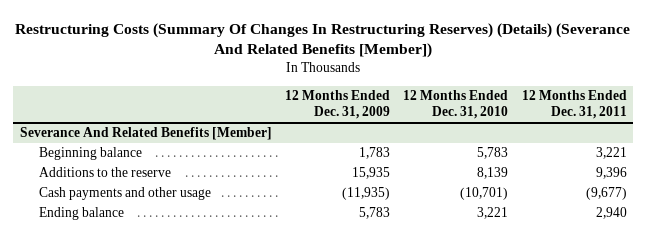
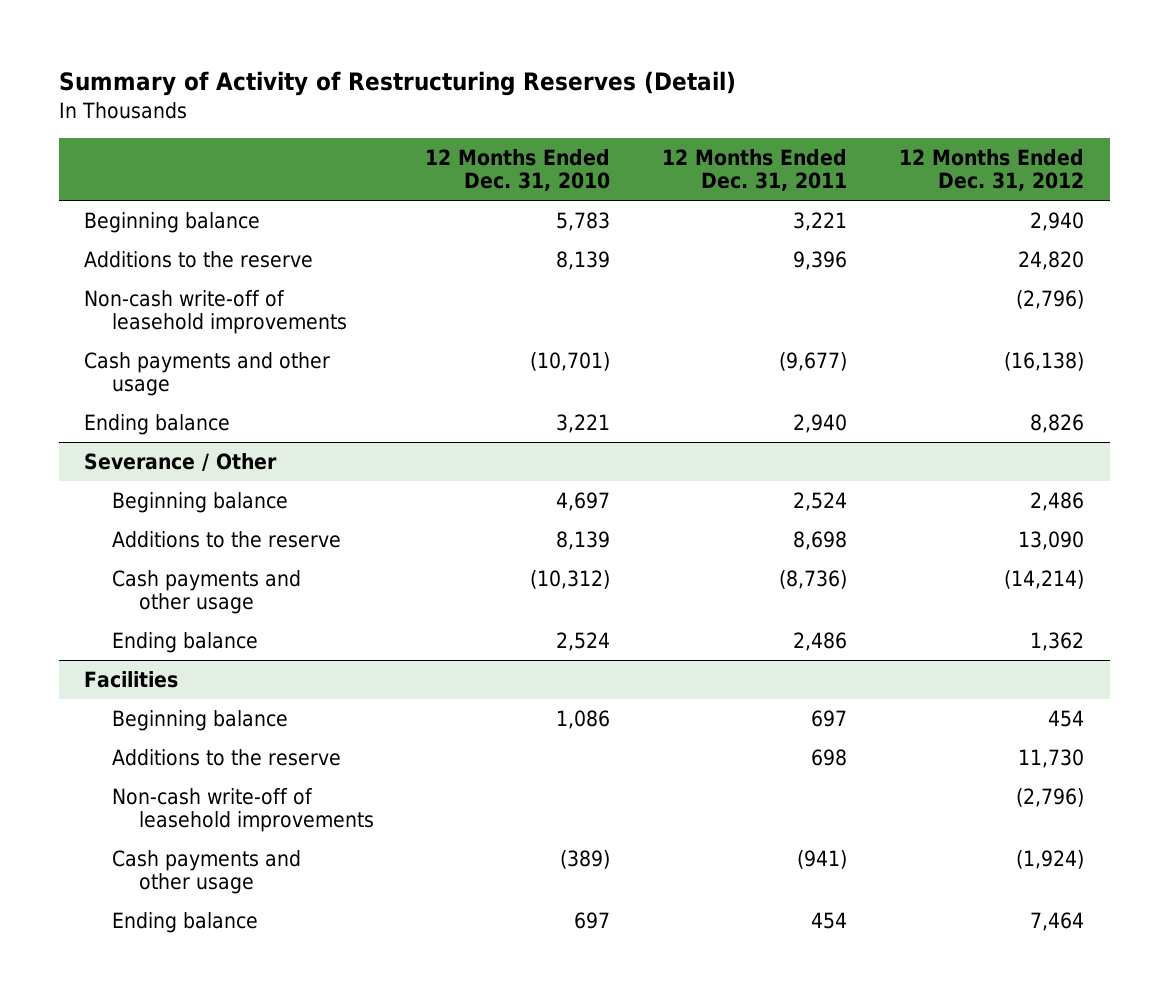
[15,22,631,59] Restructuring Costs (Summary Of Changes In Restructuring Reserves) (Details) (Severance And Related Benefits [Member]) -> [58,71,736,97] Summary of Activity of Restructuring Reserves (Detail)
[285,90,391,120] 12 Months Ended Dec. 31, 2009 -> none
none -> [898,148,1084,192] 12 Months Ended Dec. 31, 2012
[19,127,272,141] Severance And Related Benefits [Member] -> none
none -> [84,289,347,335] Non-cash write-off of leasehold improvements
none -> [84,452,278,471] Severance / Other
none -> [111,491,288,513] Beginning balance
none -> [111,530,341,548] Additions to the reserve
none -> [111,569,301,615] Cash payments and other usage
none -> [111,631,258,653] Ending balance
none -> [84,670,179,688] Facilities
none -> [111,709,288,731] Beginning balance
none -> [111,748,341,766] Additions to the reserve
none -> [111,787,374,833] Non-cash write-off of leasehold improvements
none -> [111,849,301,895] Cash payments and other usage
none -> [111,911,258,933] Ending balance

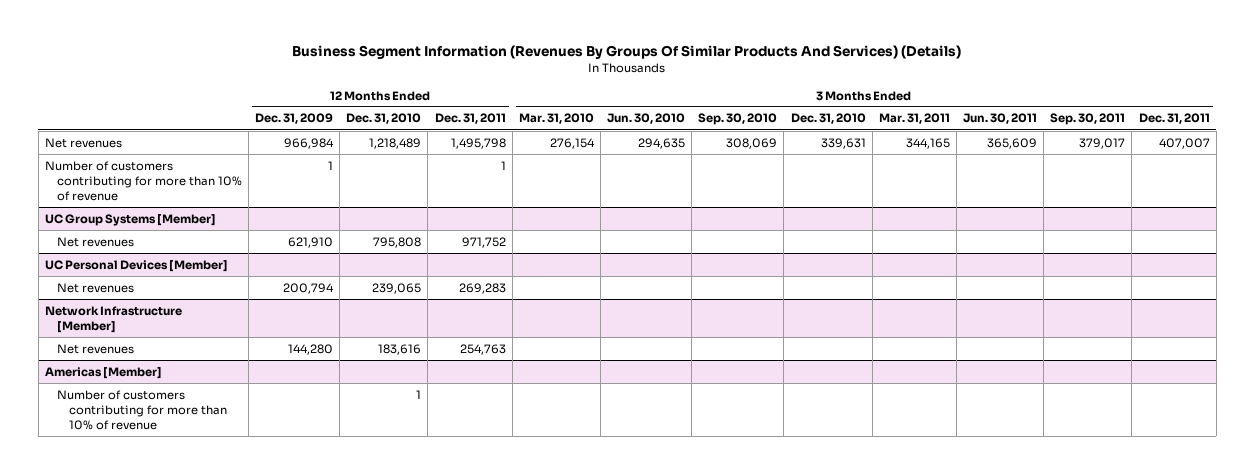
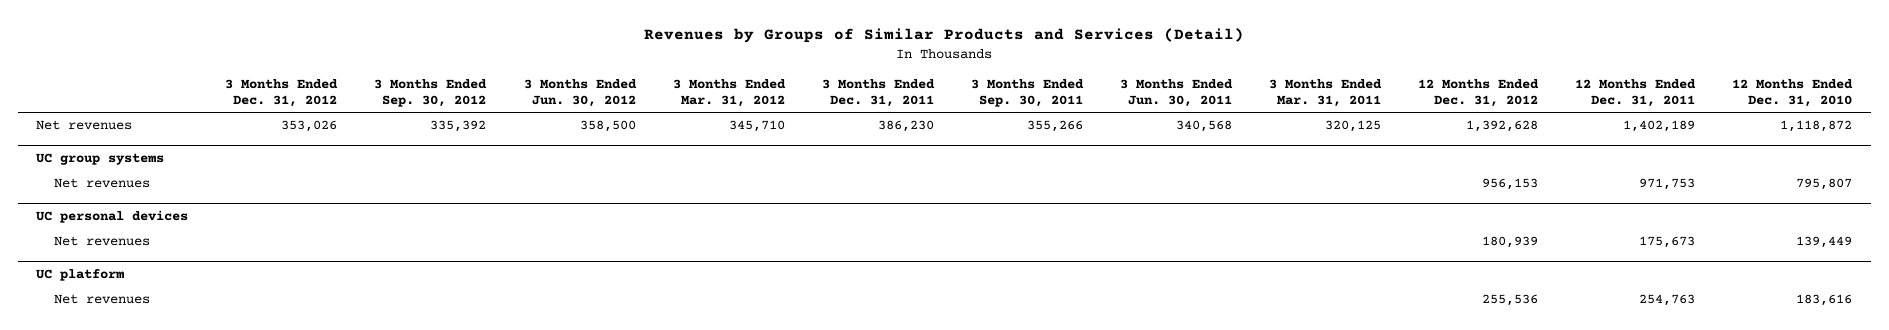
[292,45,962,60] Business Segment Information (Revenues By Groups Of Similar Products And Services) (Details) -> [644,28,1245,44] Revenues by Groups of Similar Products and Services (Detail)
[255,113,334,125] Dec. 31, 2009 -> none
[518,113,594,125] Mar. 31, 2010 -> none
[607,113,686,125] Jun. 30, 2010 -> none
[698,113,778,126] Sep. 30, 2010 -> none
[790,113,866,125] Dec. 31, 2010 -> none
none -> [225,79,339,108] 3 Months Ended Dec. 31, 2012
none -> [374,79,488,108] 3 Months Ended Sep. 30, 2012
none -> [523,79,637,108] 3 Months Ended Jun. 30, 2012
none -> [672,79,786,108] 3 Months Ended Mar. 31, 2012
none -> [1418,79,1540,108] 12 Months Ended Dec. 31, 2012
[44,160,242,201] Number of customers contributing for more than 10% of revenue -> none
[44,305,182,333] Network Infrastructure [Member] -> none
[369,137,422,149] 1,218,489 -> [1780,120,1853,133] 1,118,872
[450,137,506,149] 1,495,798 -> [1623,120,1696,133] 1,402,189
[905,137,950,149] 344,165 -> [1325,120,1382,133] 320,125
[987,137,1038,149] 365,609 -> [1175,120,1232,133] 340,568
[1079,137,1126,149] 379,017 -> [1026,120,1083,133] 355,266
[1158,137,1210,149] 407,007 -> [877,120,934,133] 386,230
[44,213,216,226] UC Group Systems [Member] -> [36,153,165,166] UC group systems
[373,236,422,248] 795,808 -> [1796,178,1853,191] 795,807
[461,236,506,248] 971,752 -> [1639,178,1696,191] 971,753
[44,259,228,272] UC Personal Devices [Member] -> [36,210,189,224] UC personal devices
[372,282,422,294] 239,065 -> [1796,236,1853,249] 139,449
[458,282,506,294] 269,283 -> [1639,236,1696,249] 175,673
none -> [36,269,125,282] UC platform
[44,366,162,379] Americas [Member] -> none
[56,389,228,430] Number of customers contributing for more than 10% of revenue -> none

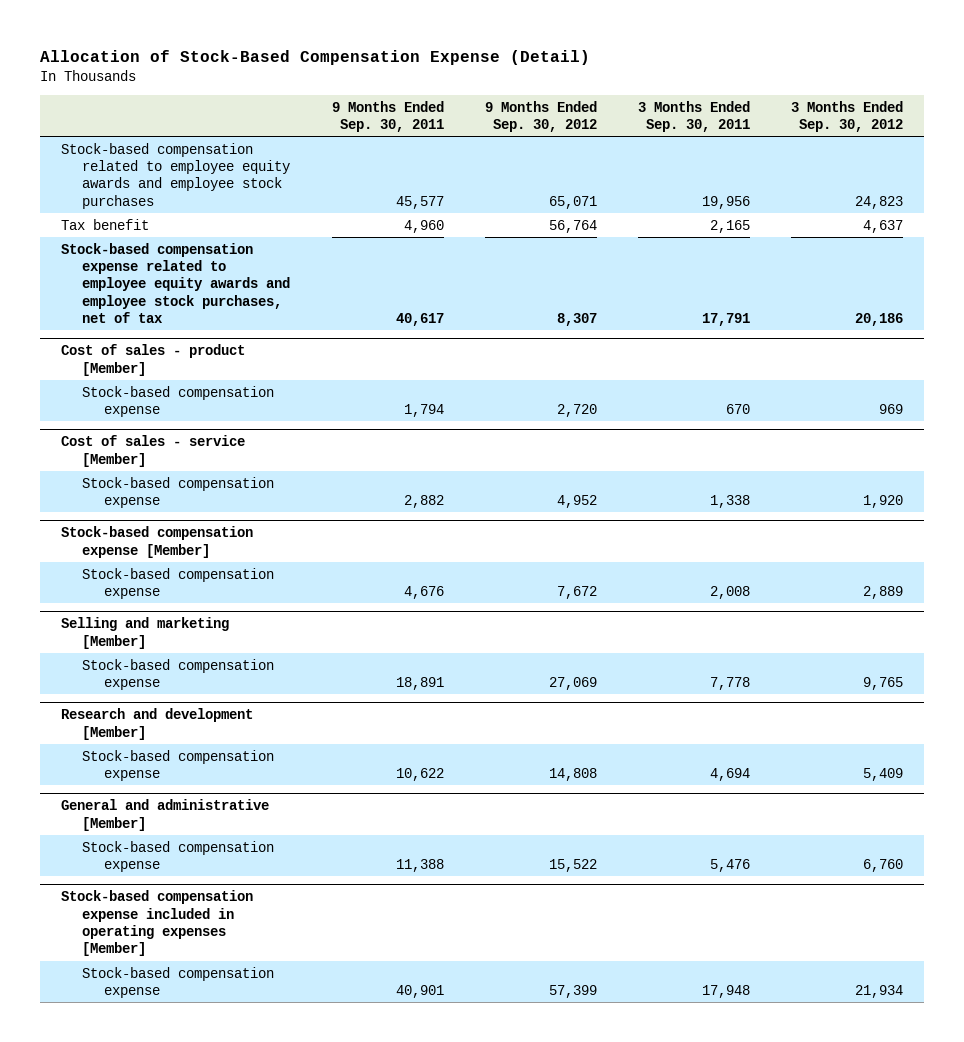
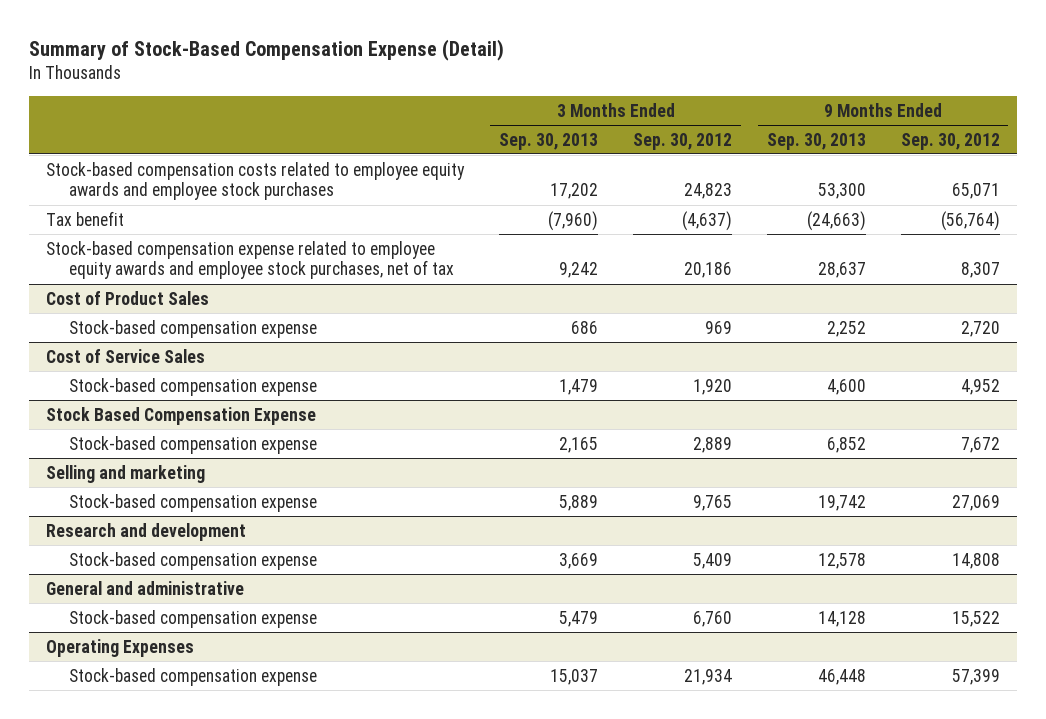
[40,50,591,66] Allocation of Stock-Based Compensation Expense (Detail) -> [28,38,504,61] Summary of Stock-Based Compensation Expense (Detail)
[331,100,444,132] 9 Months Ended Sep. 30, 2011 -> none
[638,100,751,132] 3 Months Ended Sep. 30, 2011 -> none
none -> [499,132,599,150] Sep. 30, 2013
none -> [766,132,866,150] Sep. 30, 2013
[60,142,291,209] Stock-based compensation related to employee equity awards and employee stock purchases -> [46,161,466,201] Stock-based compensation costs related to employee equity awards and employee stock purchases
[548,219,597,233] 56,764 -> [940,210,1000,231] (56,764)
[863,219,904,233] 4,637 -> [682,210,733,231] (4,637)
[60,344,245,376] Cost of sales - product [Member] -> [46,290,210,305] Cost of Product Sales
[60,435,245,467] Cost of sales - service [Member] -> [46,348,206,363] Cost of Service Sales
[60,526,253,558] Stock-based compensation expense [Member] -> [46,406,317,425] Stock Based Compensation Expense
[60,617,229,649] Selling and marketing [Member] -> [46,464,206,483] Selling and marketing
[60,708,253,740] Research and development [Member] -> [46,522,247,541] Research and development
[60,799,269,831] General and administrative [Member] -> [46,580,245,595] General and administrative
[60,890,253,957] Stock-based compensation expense included in operating expenses [Member] -> none
none -> [46,638,195,657] Operating Expenses

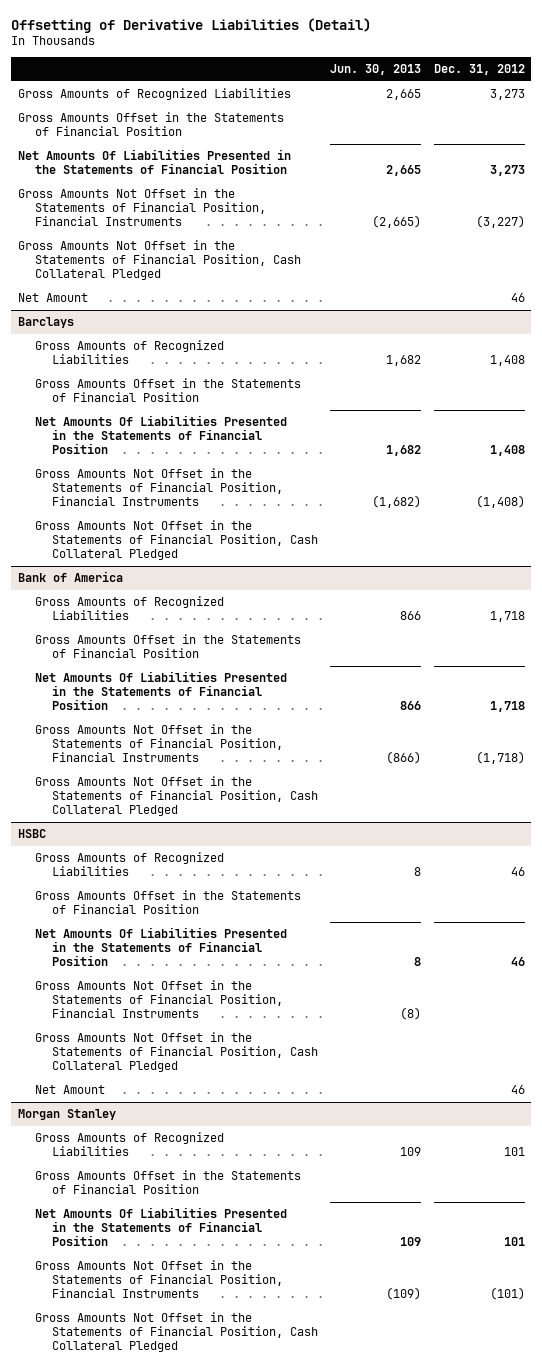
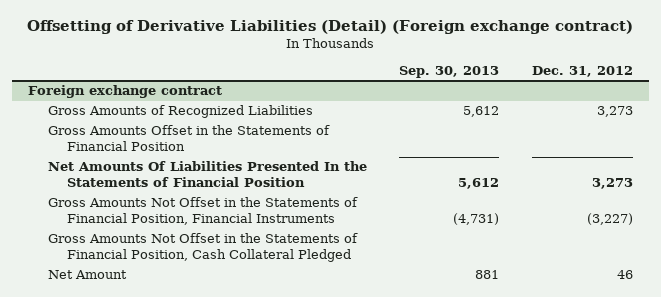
[11,17,372,33] Offsetting of Derivative Liabilities (Detail) -> [27,20,634,35] Offsetting of Derivative Liabilities (Detail) (Foreign exchange contract)
[330,64,422,76] Jun. 30, 2013 -> none
none -> [399,66,500,79] Sep. 30, 2013
none -> [27,85,222,99] Foreign exchange contract
[17,149,291,175] Net Amounts Of Liabilities Presented in the Statements of Financial Position -> [47,161,367,188] Net Amounts Of Liabilities Presented In the Statements of Financial Position
[17,317,74,329] Barclays -> none
[34,340,224,365] Gross Amounts of Recognized Liabilities -> none
[34,378,301,403] Gross Amounts Offset in the Statements of Financial Position -> none
[34,415,287,455] Net Amounts Of Liabilities Presented in the Statements of Financial Position -> none
[34,468,283,507] Gross Amounts Not Offset in the Statements of Financial Position, Financial Instruments -> none
[34,520,318,561] Gross Amounts Not Offset in the Statements of Financial Position, Cash Collateral Pledged -> none
[17,571,123,583] Bank of America -> none
[34,596,224,621] Gross Amounts of Recognized Liabilities -> none
[34,634,301,659] Gross Amounts Offset in the Statements of Financial Position -> none
[34,671,287,711] Net Amounts Of Liabilities Presented in the Statements of Financial Position -> none
[34,724,283,763] Gross Amounts Not Offset in the Statements of Financial Position, Financial Instruments -> none
[34,776,318,817] Gross Amounts Not Offset in the Statements of Financial Position, Cash Collateral Pledged -> none
[17,829,46,839] HSBC -> none
[34,852,224,877] Gross Amounts of Recognized Liabilities -> none
[34,890,301,915] Gross Amounts Offset in the Statements of Financial Position -> none
[34,927,287,967] Net Amounts Of Liabilities Presented in the Statements of Financial Position -> none
[34,980,283,1019] Gross Amounts Not Offset in the Statements of Financial Position, Financial Instruments -> none
[34,1032,318,1073] Gross Amounts Not Offset in the Statements of Financial Position, Cash Collateral Pledged -> none
[34,1085,105,1095] Net Amount -> none
[17,1109,116,1121] Morgan Stanley -> none
[34,1132,224,1157] Gross Amounts of Recognized Liabilities -> none
[34,1170,301,1195] Gross Amounts Offset in the Statements of Financial Position -> none
[34,1207,287,1247] Net Amounts Of Liabilities Presented in the Statements of Financial Position -> none
[34,1260,283,1299] Gross Amounts Not Offset in the Statements of Financial Position, Financial Instruments -> none
[34,1312,318,1353] Gross Amounts Not Offset in the Statements of Financial Position, Cash Collateral Pledged -> none

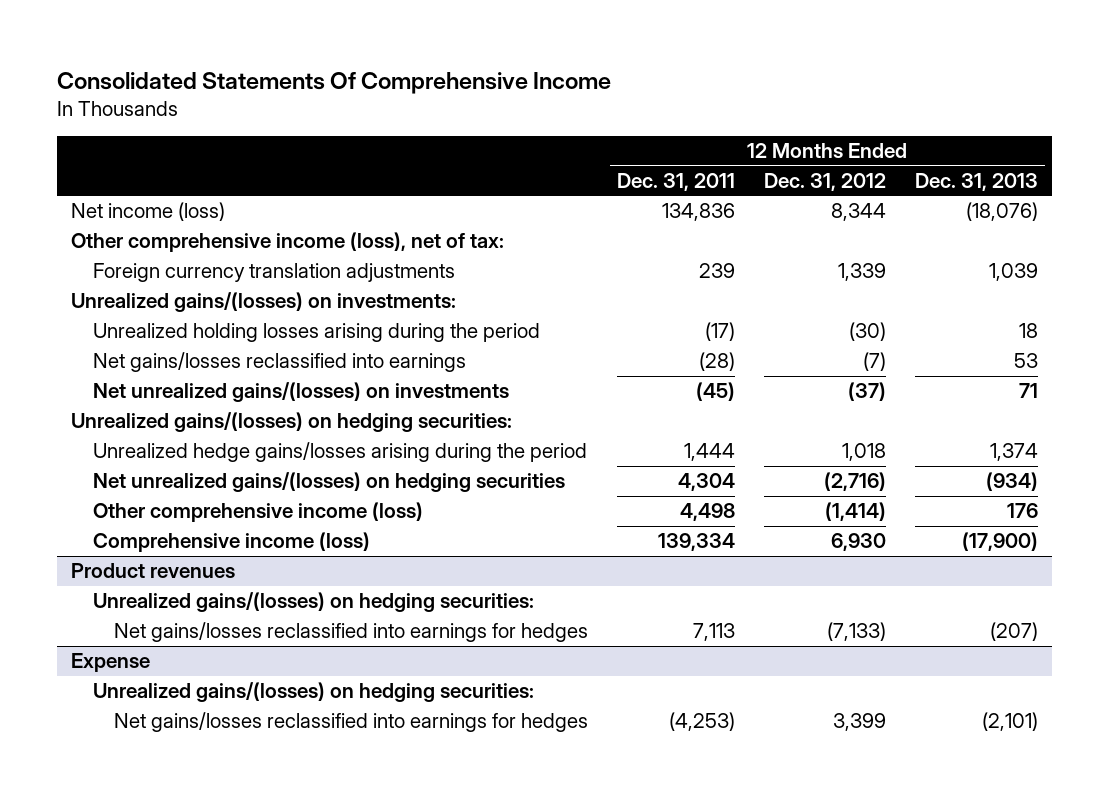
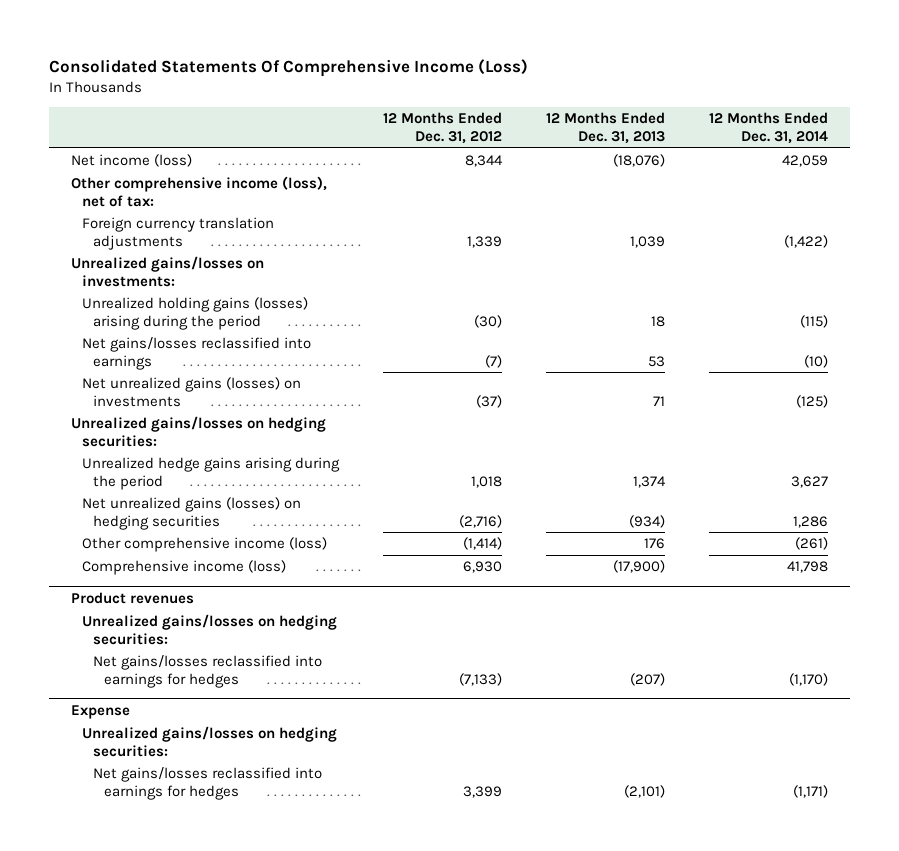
[57,71,612,94] Consolidated Statements Of Comprehensive Income -> [49,59,529,78] Consolidated Statements Of Comprehensive Income (Loss)
[617,172,736,191] Dec. 31, 2011 -> none
none -> [708,112,828,144] 12 Months Ended Dec. 31, 2014
[71,292,457,313] Unrealized gains/(losses) on investments: -> [71,256,265,287] Unrealized gains/losses on investments:
[92,323,540,343] Unrealized holding losses arising during the period -> [82,297,309,330] Unrealized holding gains (losses) arising during the period
[92,382,509,403] Net unrealized gains/(losses) on investments -> [82,377,302,407] Net unrealized gains (losses) on investments
[71,412,513,433] Unrealized gains/(losses) on hedging securities: -> [71,416,327,447] Unrealized gains/losses on hedging securities:
[92,442,587,463] Unrealized hedge gains/losses arising during the period -> [82,457,341,490] Unrealized hedge gains arising during the period
[92,472,565,493] Net unrealized gains/(losses) on hedging securities -> [82,497,302,530] Net unrealized gains (losses) on hedging securities
[92,592,534,613] Unrealized gains/(losses) on hedging securities: -> [82,614,338,645] Unrealized gains/losses on hedging securities:
[92,682,534,703] Unrealized gains/(losses) on hedging securities: -> [82,726,338,757] Unrealized gains/losses on hedging securities:

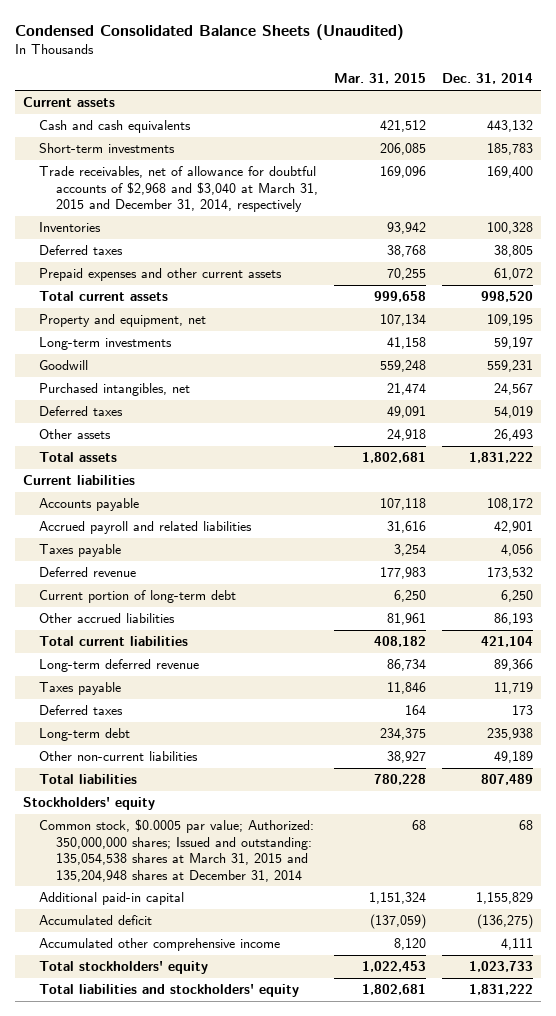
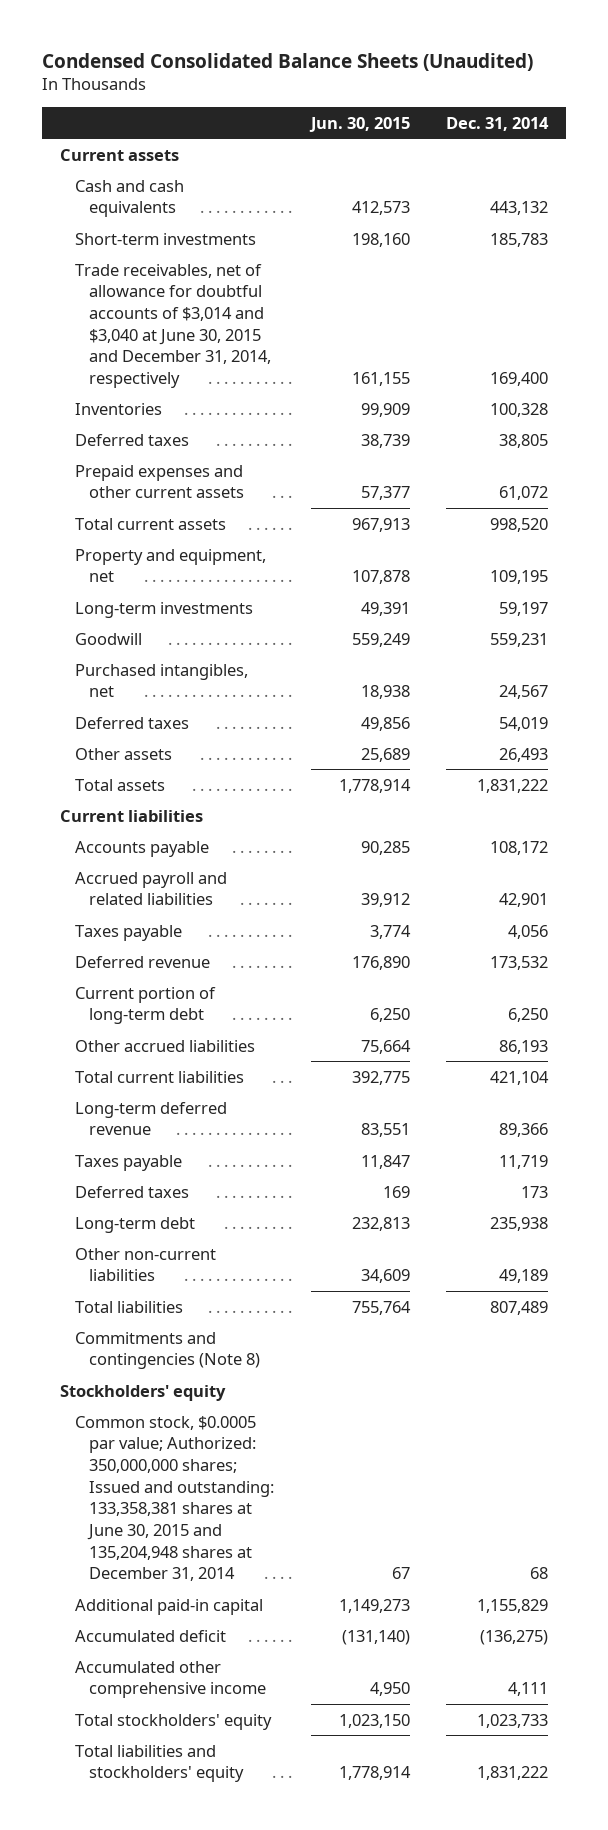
[334,73,427,85] Mar. 31, 2015 -> none
none -> [308,116,410,132] Jun. 30, 2015
[39,166,318,213] Trade receivables, net of allowance for doubtful accounts of $2,968 and $3,040 at March 31, 2015 and December 31, 2014, respectively -> [74,263,272,388] Trade receivables, net of allowance for doubtful accounts of $3,014 and $3,040 at June 30, 2015 and December 31, 2014, respectively
none -> [74,1331,261,1370] Commitments and contingencies (Note 8)
[39,819,315,882] Common stock, $0.0005 par value; Authorized: 350,000,000 shares; Issued and outstanding: 135,054,538 shares at March 31, 2015 and 135,204,948 shares at December 31, 2014 -> [74,1415,275,1582] Common stock, $0.0005 par value; Authorized: 350,000,000 shares; Issued and outstanding: 133,358,381 shares at June 30, 2015 and 135,204,948 shares at December 31, 2014

